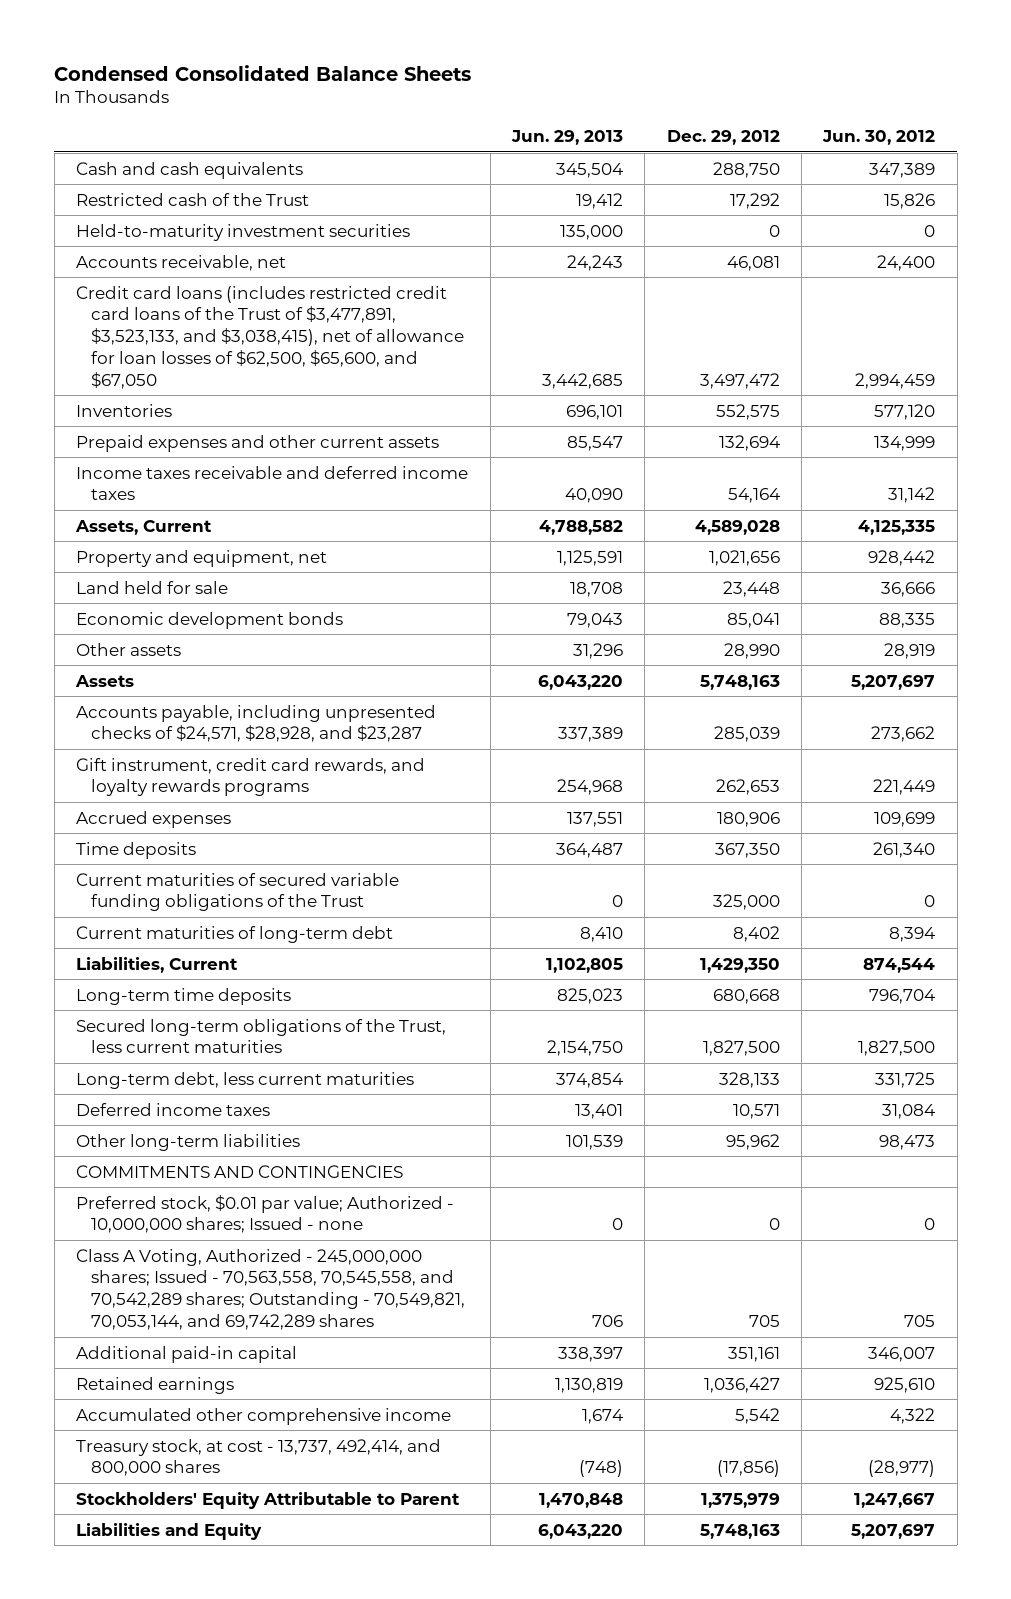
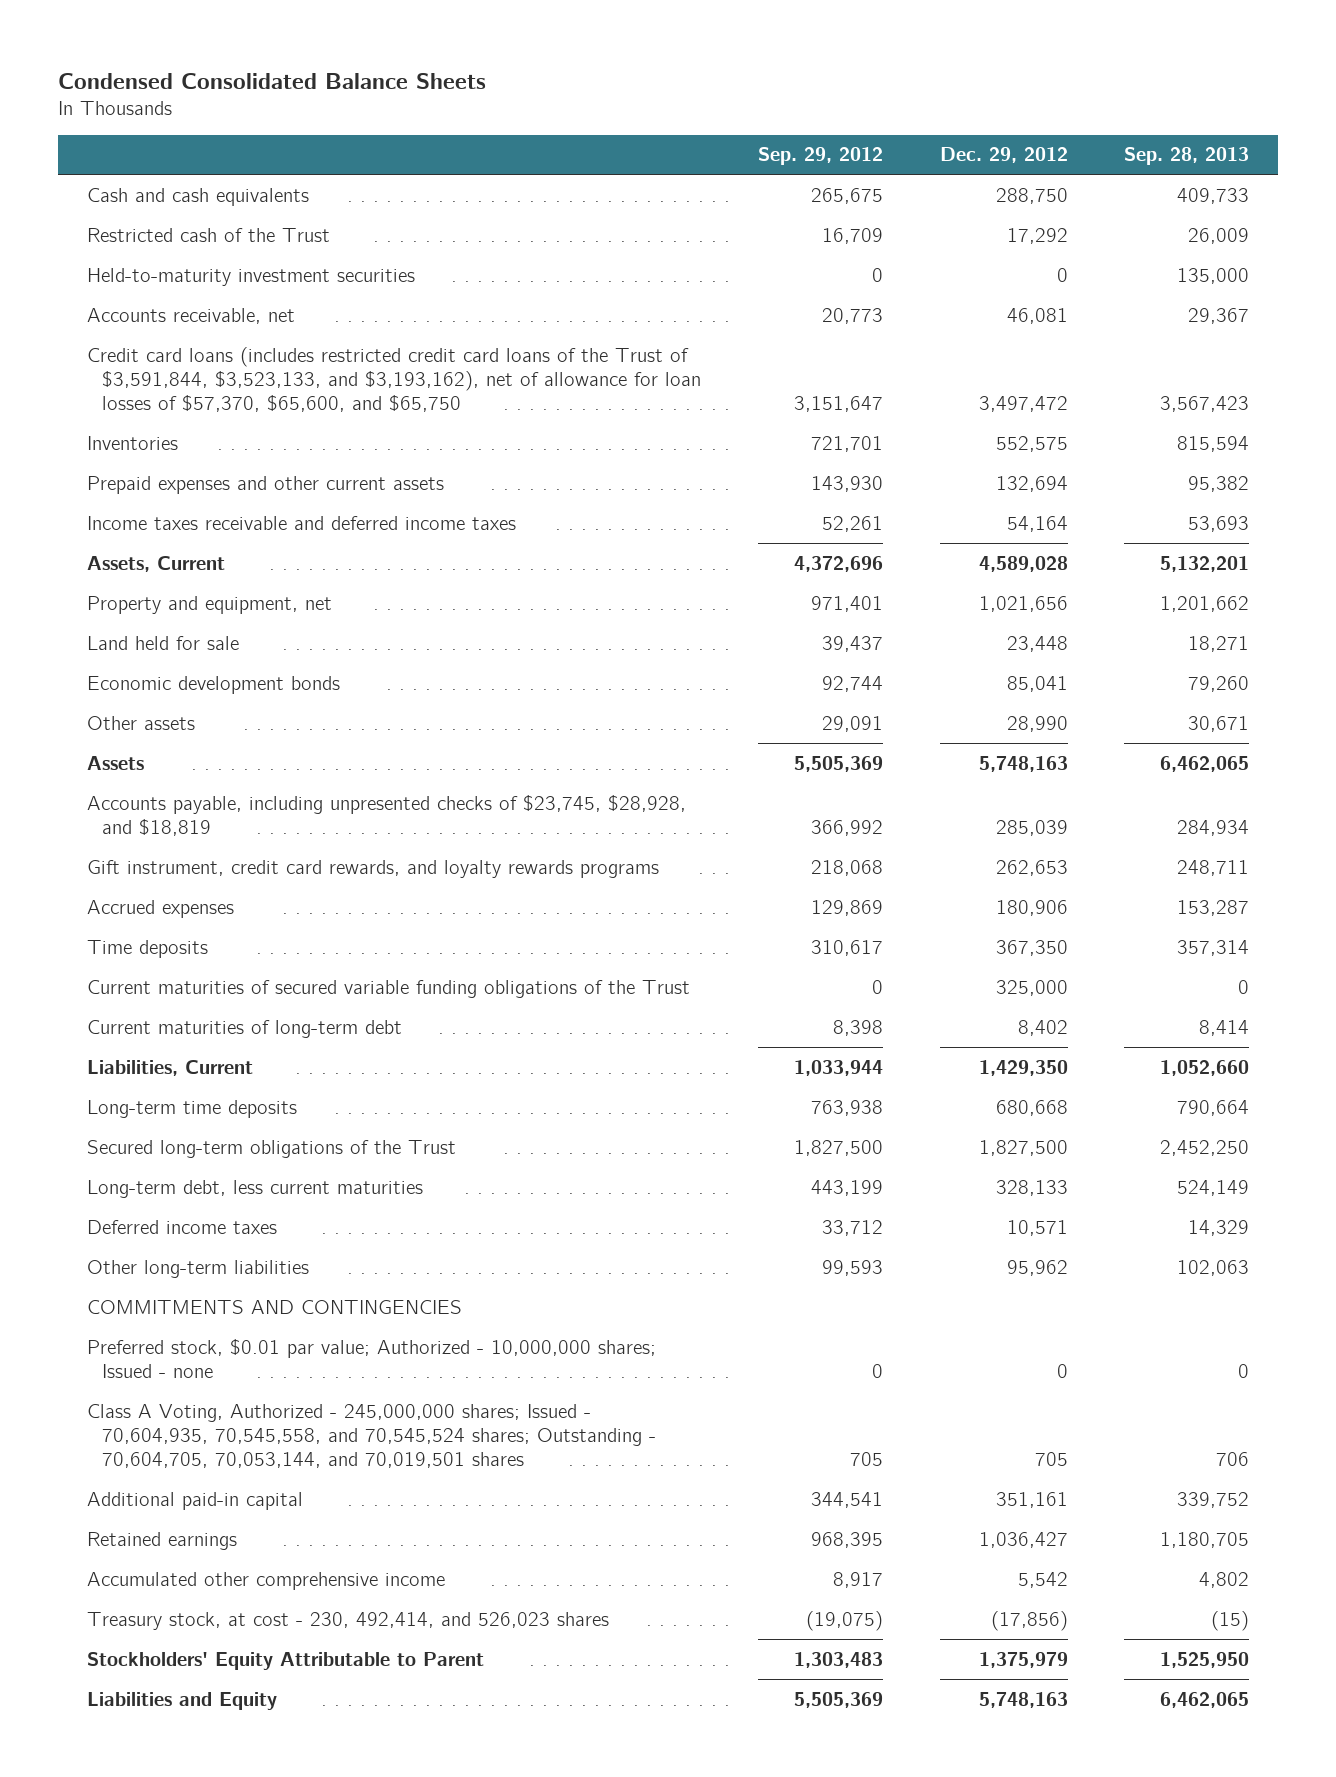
[510,129,623,145] Jun. 29, 2013 -> none
[822,129,936,145] Jun. 30, 2012 -> none
none -> [757,147,883,166] Sep. 29, 2012
none -> [1124,147,1250,166] Sep. 28, 2013
[76,285,464,389] Credit card loans (includes restricted credit card loans of the Trust of $3,477,891, $3,523,133, and $3,038,415), net of allowance for loan losses of $62,500, $65,600, and $67,050 -> [86,346,702,412] Credit card loans (includes restricted credit card loans of the Trust of $3,591,844, $3,523,133, and $3,193,162), net of allowance for loan losses of $57,370, $65,600, and $65,750
[76,704,437,743] Accounts payable, including unpresented checks of $24,571, $28,928, and $23,287 -> [86,794,686,836] Accounts payable, including unpresented checks of $23,745, $28,928, and $18,819
[76,1018,447,1054] Secured long-term obligations of the Trust, less current maturities -> [86,1139,456,1158] Secured long-term obligations of the Trust
[76,1248,465,1330] Class A Voting, Authorized - 245,000,000 shares; Issued - 70,563,558, 70,545,558, and 70,542,289 shares; Outstanding - 70,549,821, 70,053,144, and 69,742,289 shares -> [86,1403,657,1468] Class A Voting, Authorized - 245,000,000 shares; Issued - 70,604,935, 70,545,558, and 70,545,524 shares; Outstanding - 70,604,705, 70,053,144, and 70,019,501 shares
[76,1438,442,1477] Treasury stock, at cost - 13,737, 492,414, and 800,000 shares -> [86,1611,609,1630] Treasury stock, at cost - 230, 492,414, and 526,023 shares

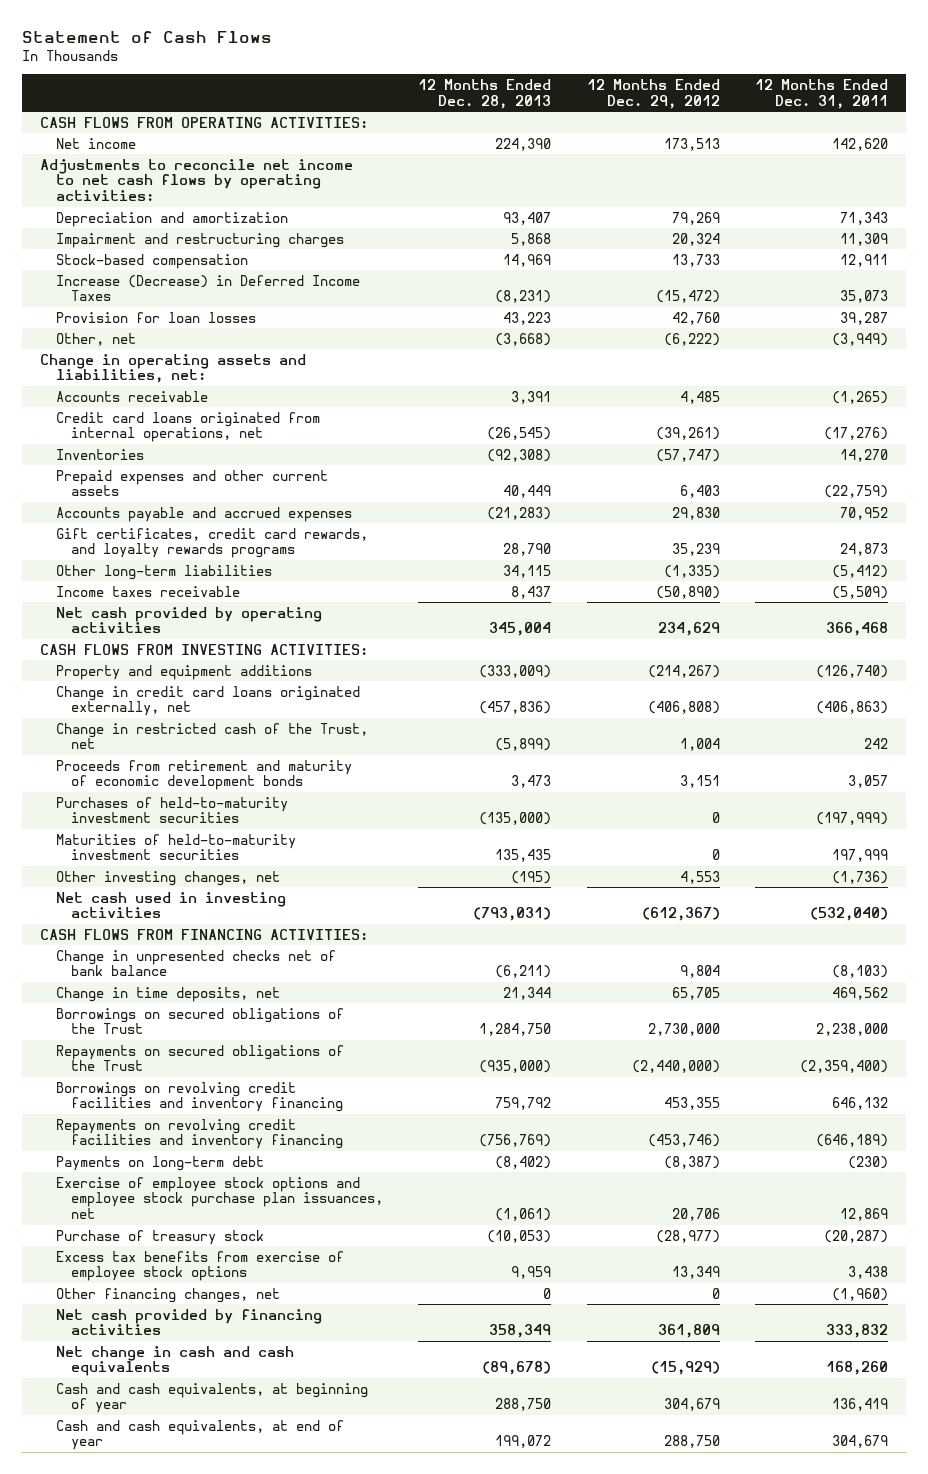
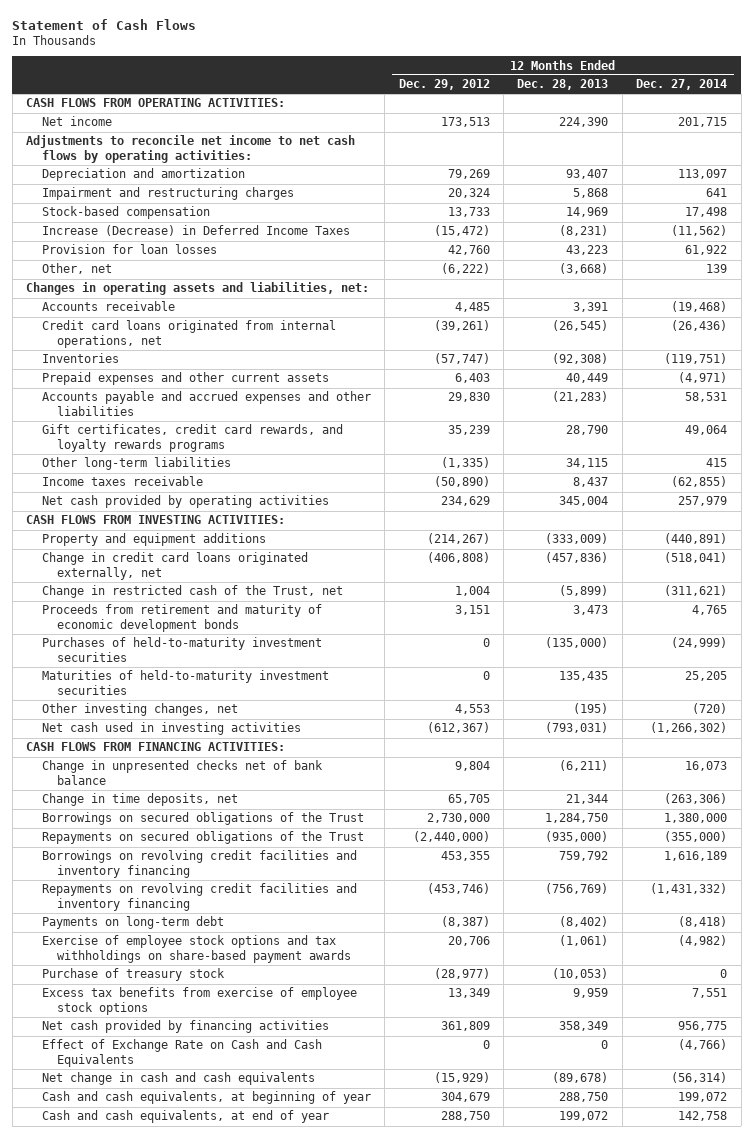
[754,78,888,109] 12 Months Ended Dec. 31, 2011 -> none
none -> [636,79,728,91] Dec. 27, 2014
[40,353,307,384] Change in operating assets and liabilities, net: -> [26,282,370,296] Changes in operating assets and liabilities, net:
[55,506,352,522] Accounts payable and accrued expenses -> [41,391,371,417] Accounts payable and accrued expenses and other liabilities
[55,1176,384,1220] Exercise of employee stock options and employee stock purchase plan issuances, net -> [41,935,352,964] Exercise of employee stock options and tax withholdings on share-based payment awards
[55,1287,280,1303] Other financing changes, net -> none
none -> [41,1039,322,1068] Effect of Exchange Rate on Cash and Cash Equivalents

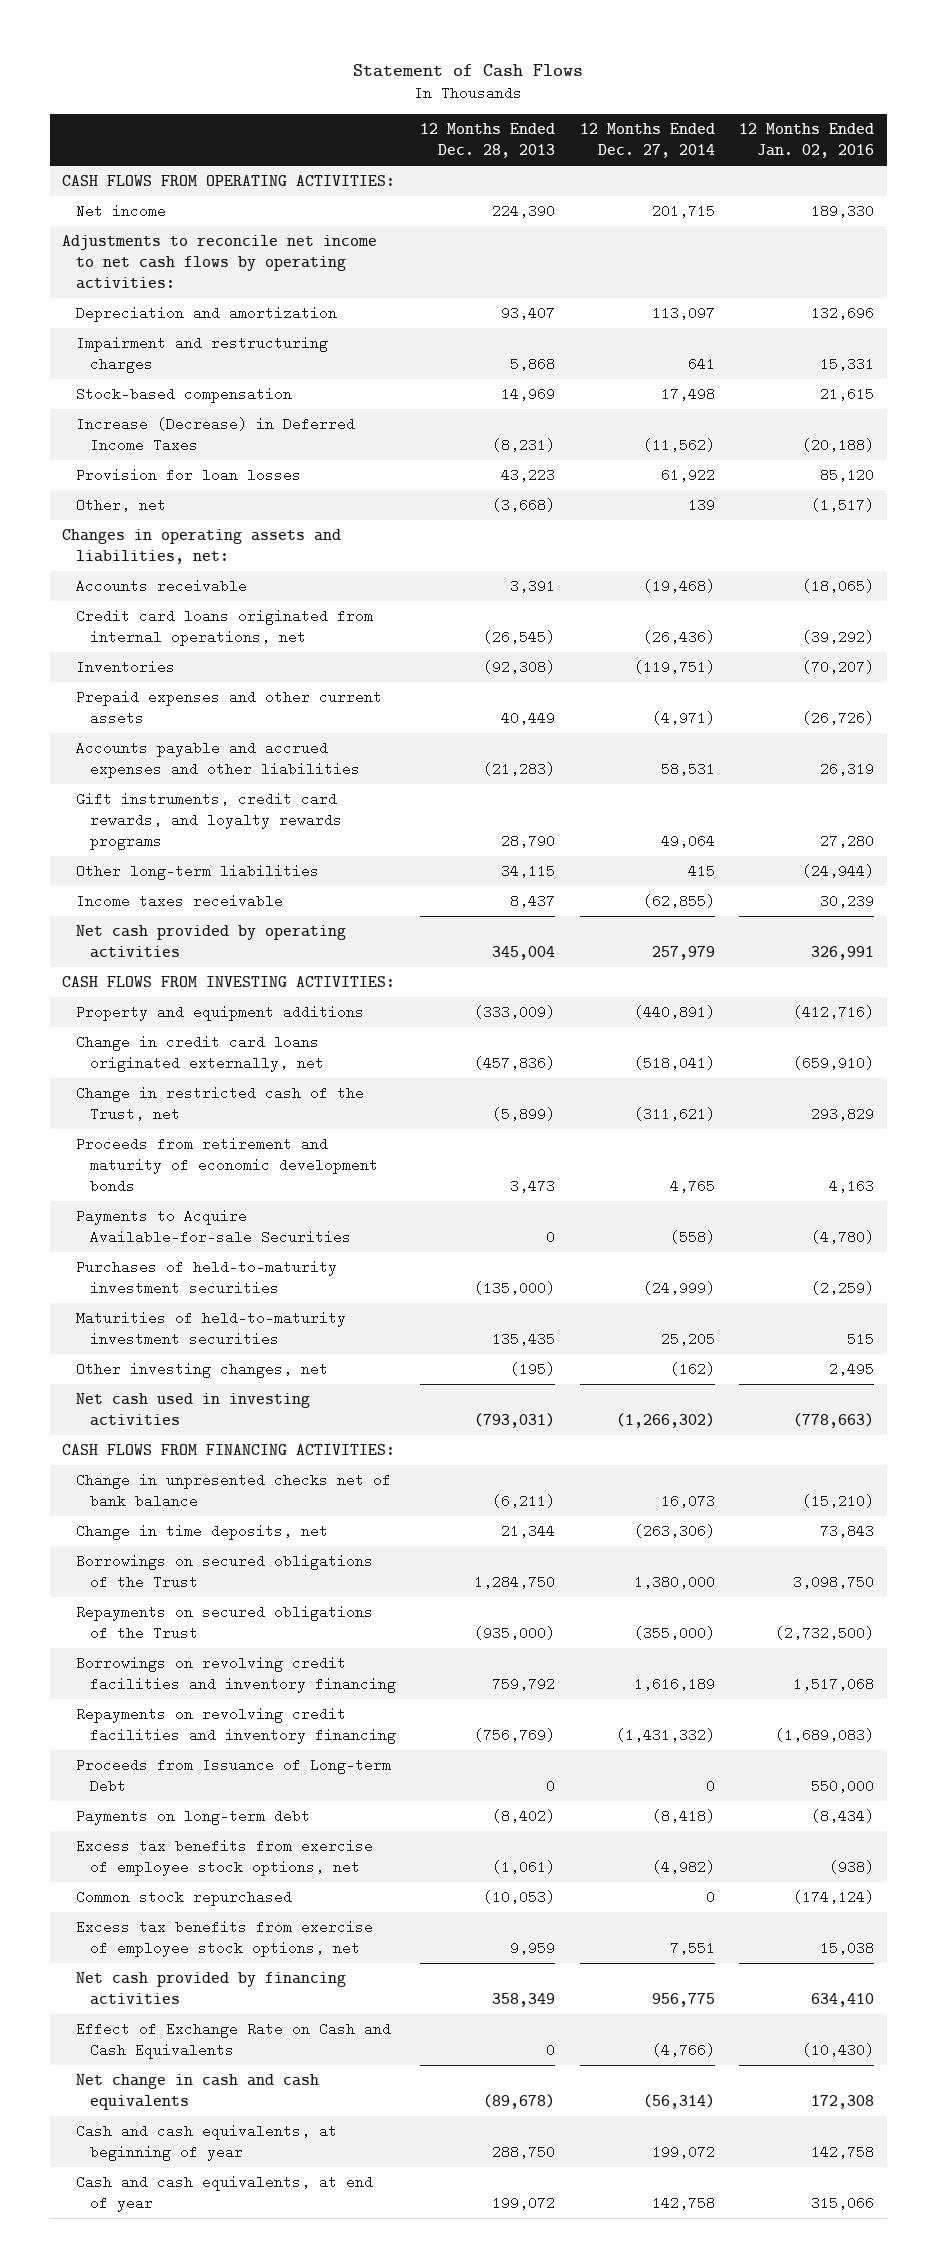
[398,79,490,91] Dec. 29, 2012 -> none
none -> [739,123,875,159] 12 Months Ended Jan. 02, 2016
[41,424,343,453] Gift certificates, credit card rewards, and loyalty rewards programs -> [76,791,342,851] Gift instruments, credit card rewards, and loyalty rewards programs
none -> [76,1208,351,1245] Payments to Acquire Available-for-sale Securities
[692,703,728,715] (720) -> [669,1361,715,1376] (162)
none -> [76,1757,392,1794] Proceeds from Issuance of Long-term Debt
[41,935,352,964] Exercise of employee stock options and tax withholdings on share-based payment awards -> [76,1838,374,1877] Excess tax benefits from exercise of employee stock options, net
[41,968,225,982] Purchase of treasury stock -> [76,1889,293,1906] Common stock repurchased
[41,987,357,1016] Excess tax benefits from exercise of employee stock options -> [76,1919,374,1958] Excess tax benefits from exercise of employee stock options, net

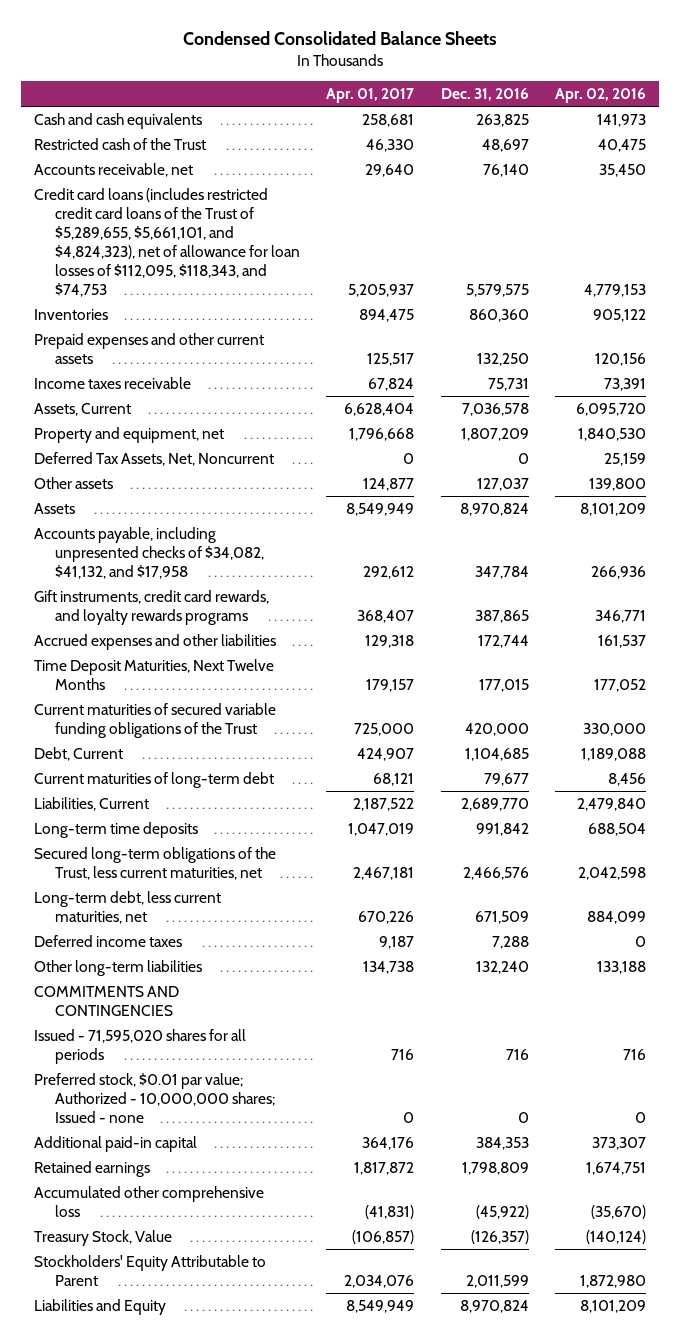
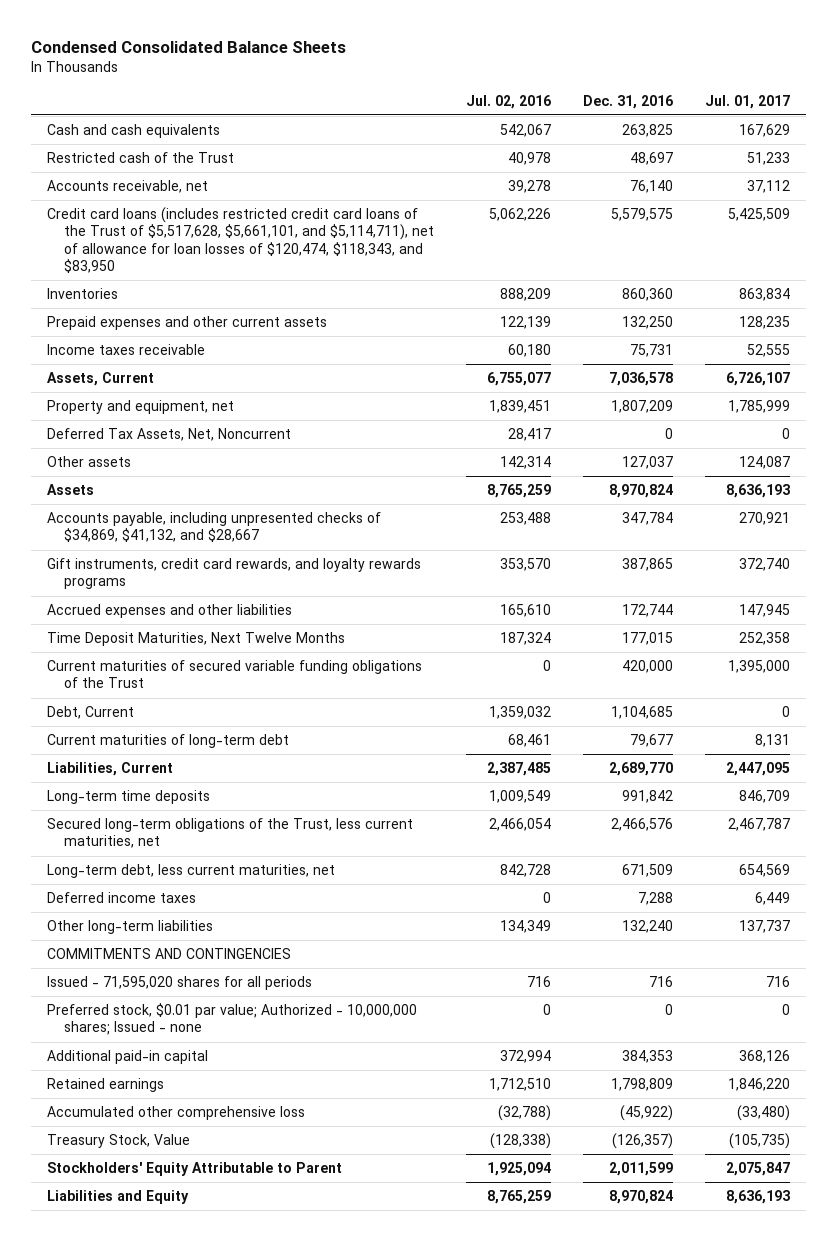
[326,88,415,104] Apr. 01, 2017 -> none
[555,88,647,104] Apr. 02, 2016 -> none
none -> [465,94,551,109] Jul. 02, 2016
none -> [704,94,790,109] Jul. 01, 2017
[33,187,301,298] Credit card loans (includes restricted credit card loans of the Trust of $5,289,655, $5,661,101, and $4,824,323), net of allowance for loan losses of $112,095, $118,343, and $74,753 -> [47,207,434,274] Credit card loans (includes restricted credit card loans of the Trust of $5,517,628, $5,661,101, and $5,114,711), net of allowance for loan losses of $120,474, $118,343, and $83,950
[33,526,265,579] Accounts payable, including unpresented checks of $34,082, $41,132, and $17,958 -> [47,512,382,543] Accounts payable, including unpresented checks of $34,869, $41,132, and $28,667

